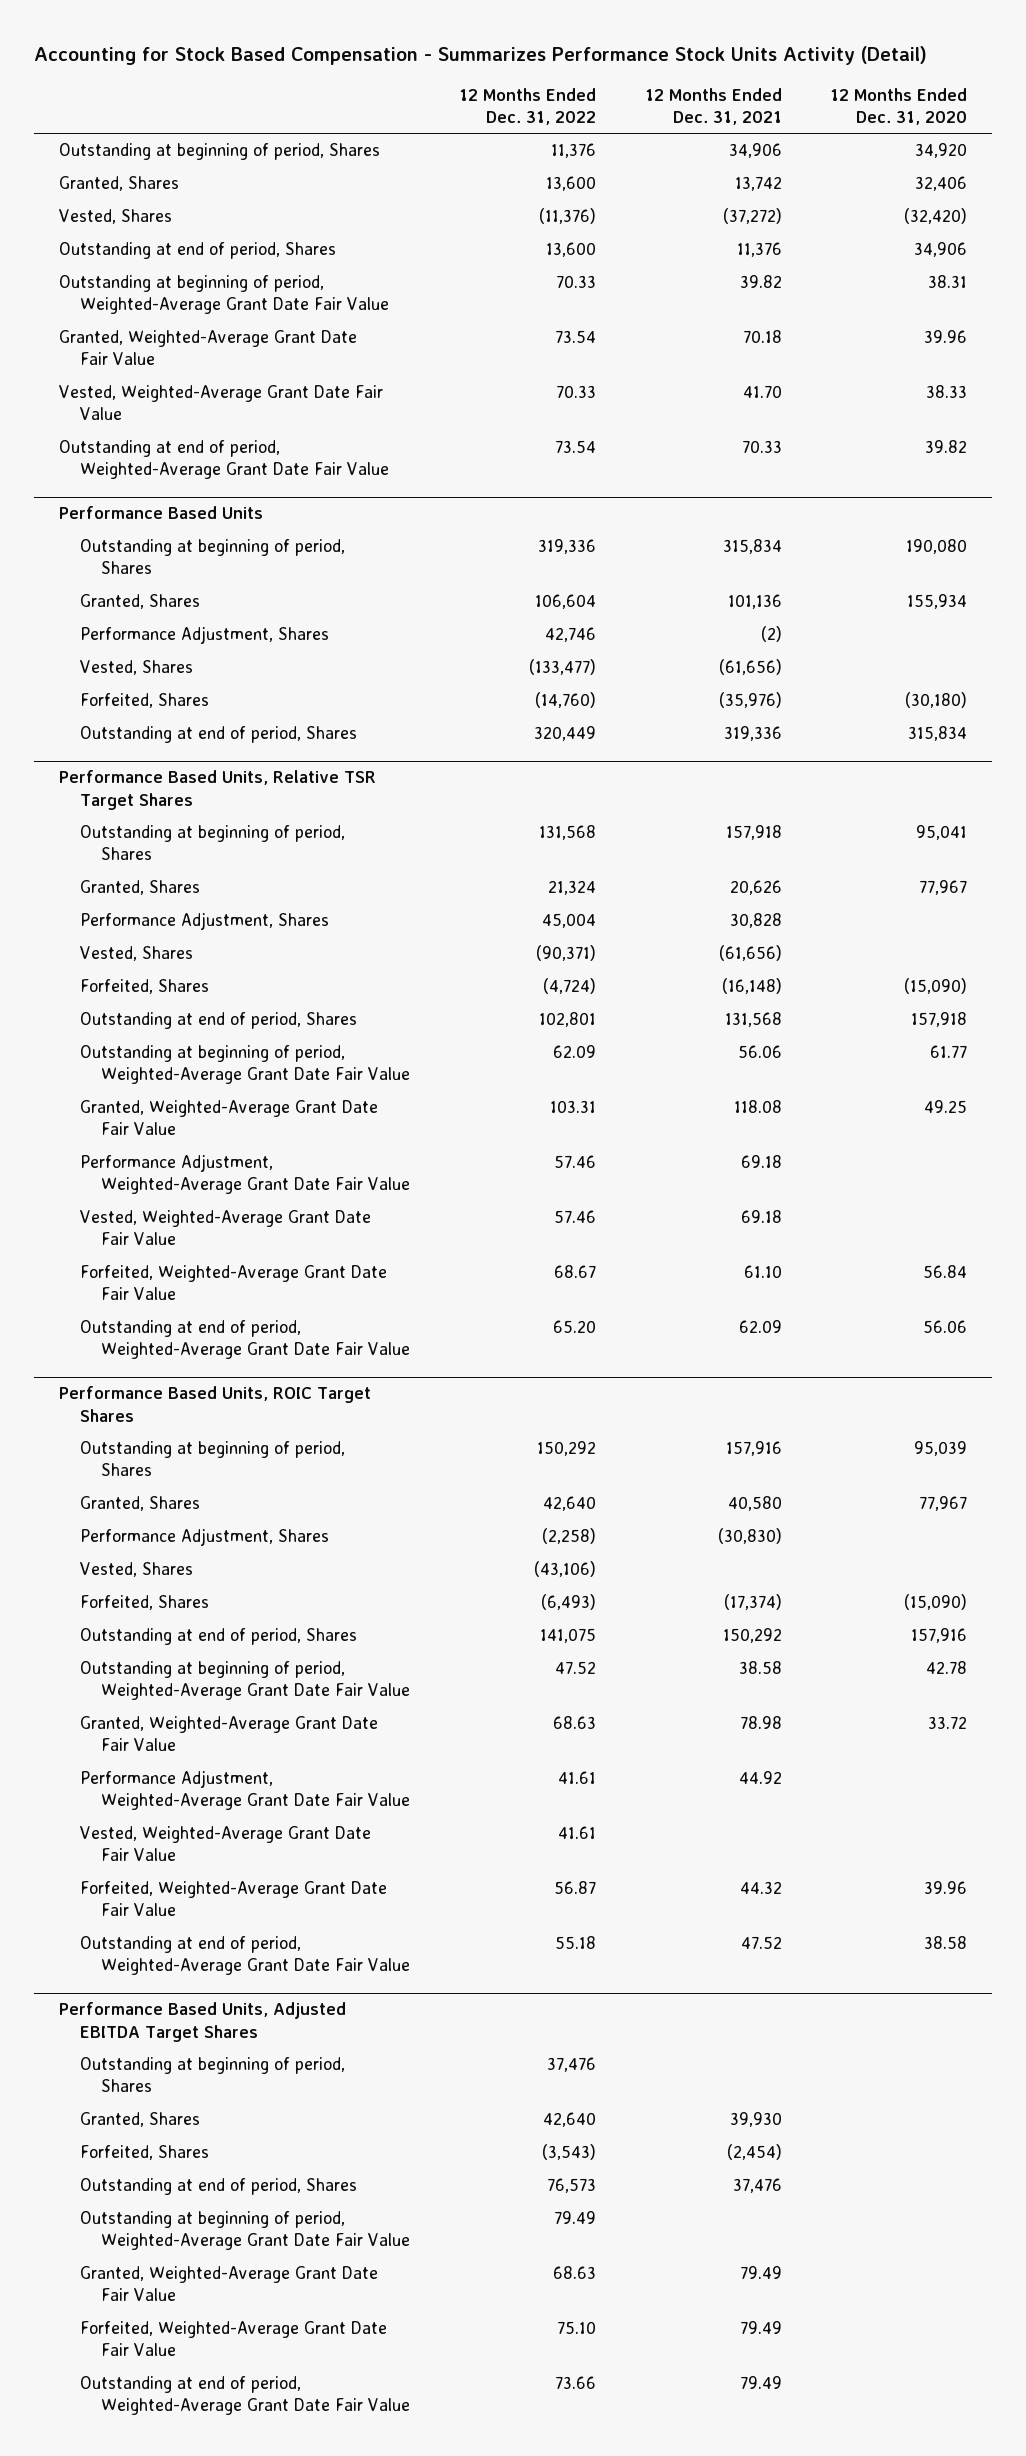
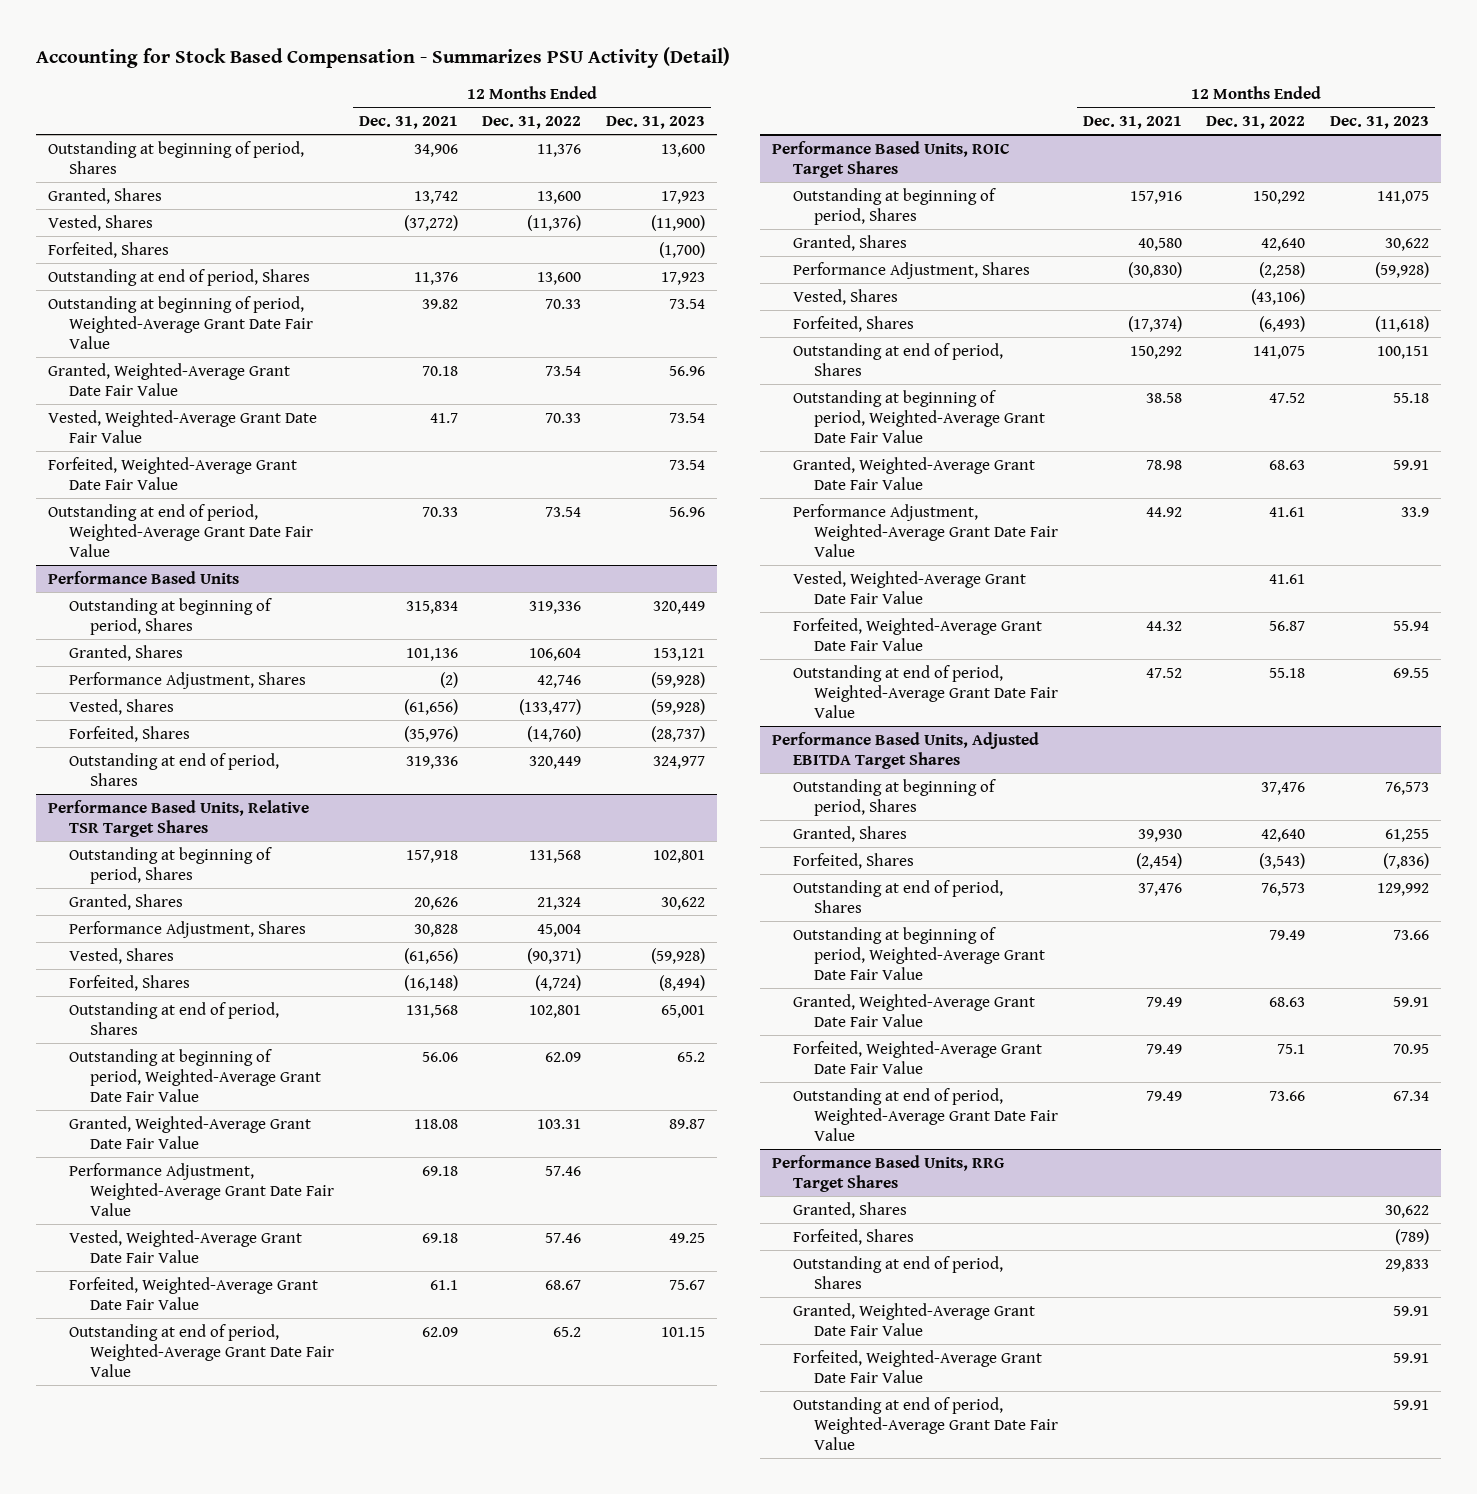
[34,46,928,66] Accounting for Stock Based Compensation - Summarizes Performance Stock Units Activity (Detail) -> [36,46,731,68] Accounting for Stock Based Compensation - Summarizes PSU Activity (Detail)
[830,87,968,126] 12 Months Ended Dec. 31, 2020 -> none
none -> [605,116,705,130] Dec. 31, 2023
none -> [48,241,170,258] Forfeited, Shares
[742,385,782,399] 41.70 -> [429,412,458,423] 41.7
none -> [48,456,298,490] Forfeited, Weighted-Average Grant Date Fair Value
[743,1265,782,1279] 61.10 -> [429,1279,458,1290] 61.1
[552,1320,596,1334] 65.20 -> [553,1326,582,1337] 65.2
[556,2321,596,2335] 75.10 -> [1277,1043,1306,1054] 75.1
none -> [772,1154,1005,1192] Performance Based Units, RRG Target Shares
none -> [793,1201,908,1218] Granted, Shares
none -> [793,1228,915,1245] Forfeited, Shares
none -> [793,1255,1004,1289] Outstanding at end of period, Shares
none -> [793,1302,1036,1336] Granted, Weighted-Average Grant Date Fair Value
none -> [793,1349,1043,1383] Forfeited, Weighted-Average Grant Date Fair Value
none -> [793,1396,1059,1450] Outstanding at end of period, Weighted-Average Grant Date Fair Value

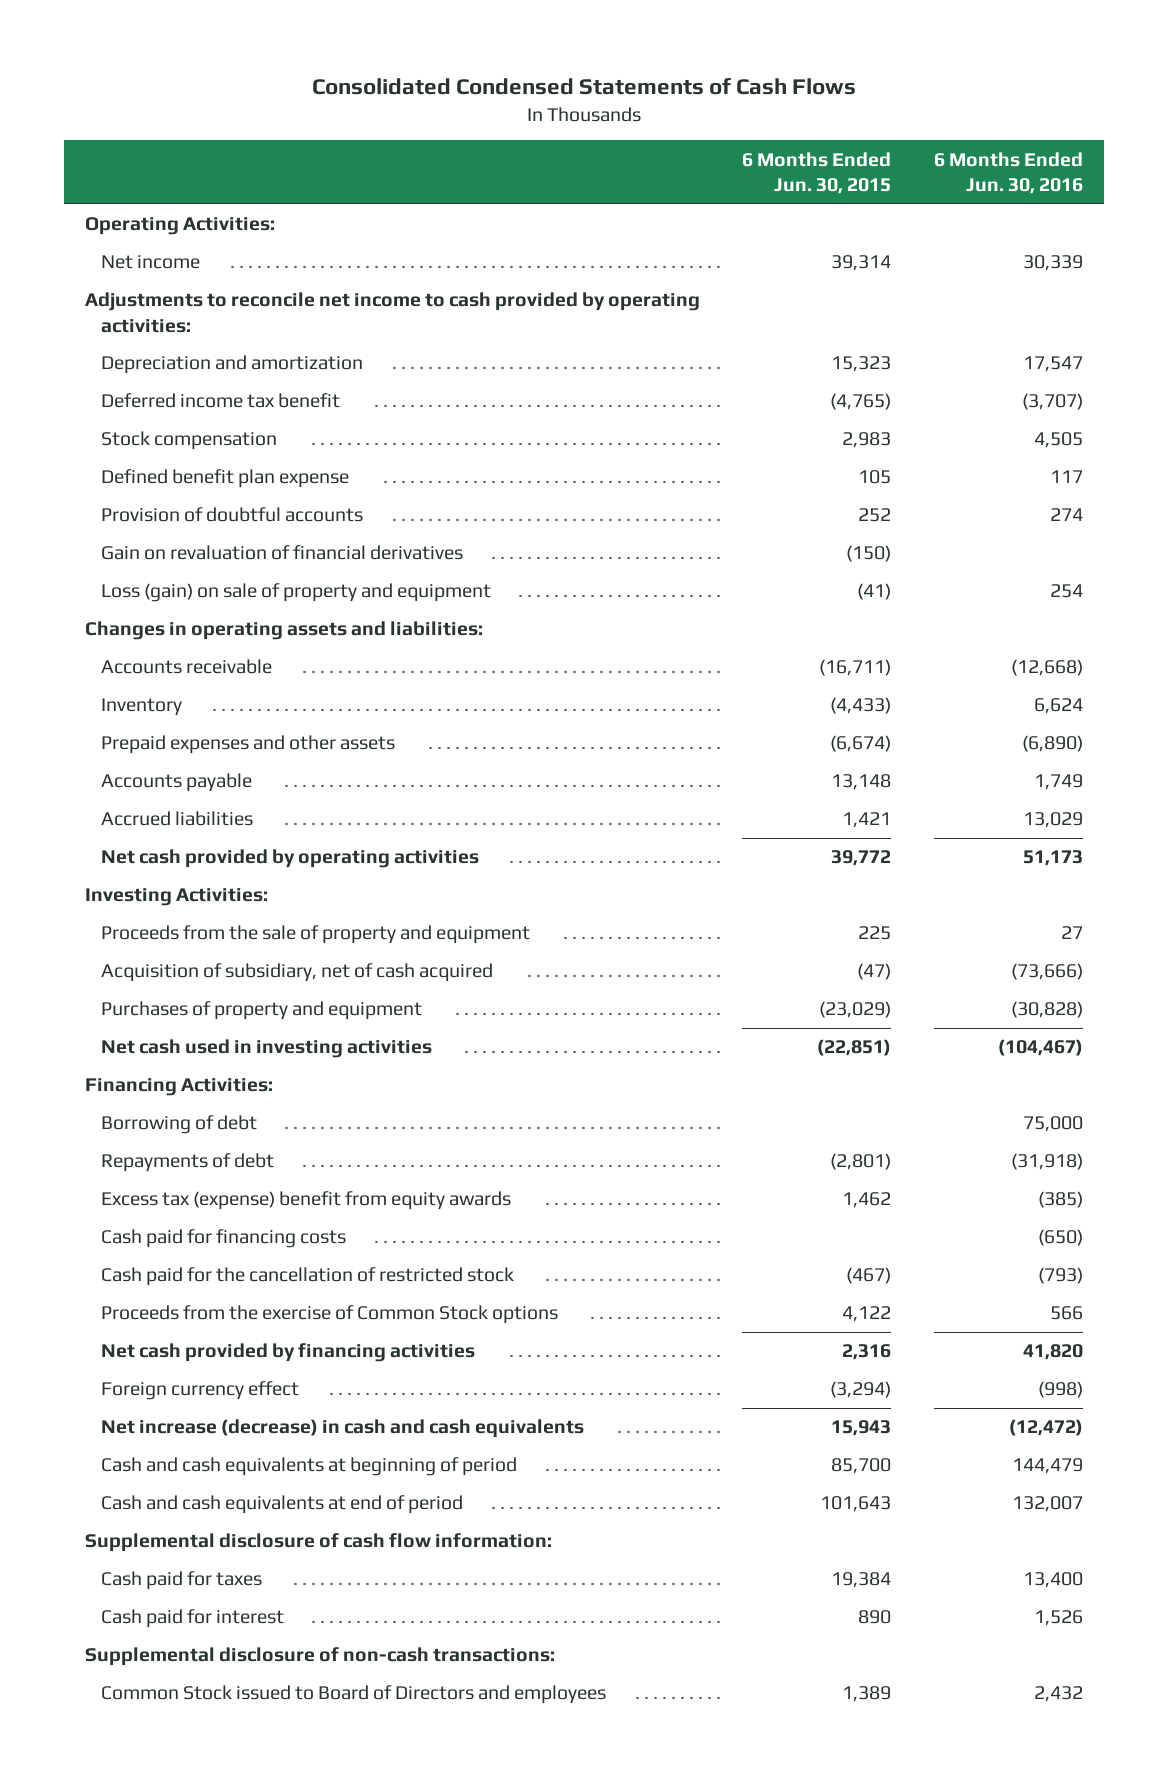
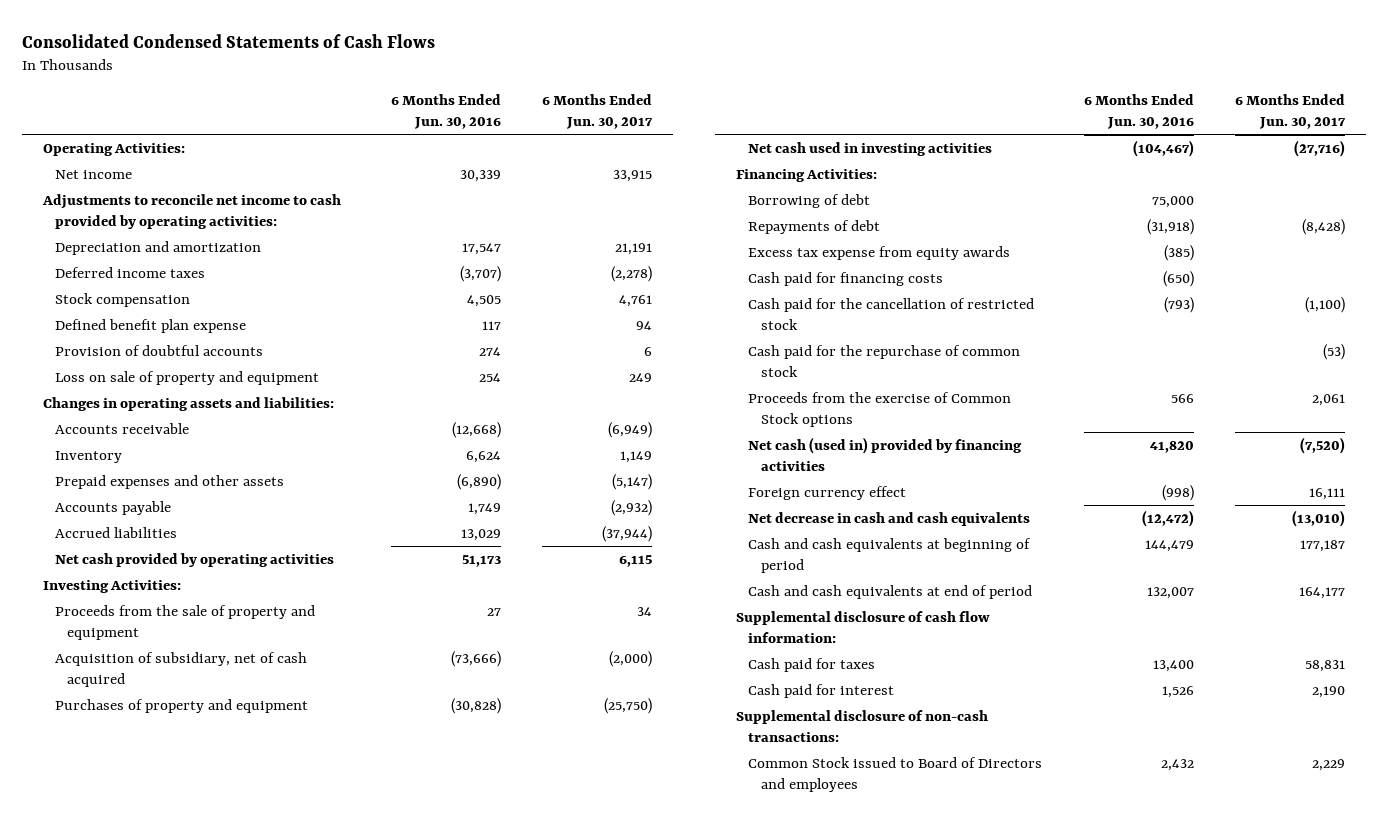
[742,151,892,194] 6 Months Ended Jun. 30, 2015 -> none
none -> [542,93,654,129] 6 Months Ended Jun. 30, 2017
[101,393,341,409] Deferred income tax benefit -> [54,266,205,278] Deferred income taxes
[101,545,464,561] Gain on revaluation of financial derivatives -> none
[101,583,492,603] Loss (gain) on sale of property and equipment -> [54,370,319,385] Loss on sale of property and equipment
[101,1191,512,1211] Excess tax (expense) benefit from equity awards -> [748,245,1011,260] Excess tax expense from equity awards
none -> [748,344,1021,377] Cash paid for the repurchase of common stock
[101,1343,476,1363] Net cash provided by financing activities -> [748,436,1023,471] Net cash (used in) provided by financing activities
[101,1419,585,1439] Net increase (decrease) in cash and cash equivalents -> [748,511,1031,526] Net decrease in cash and cash equivalents

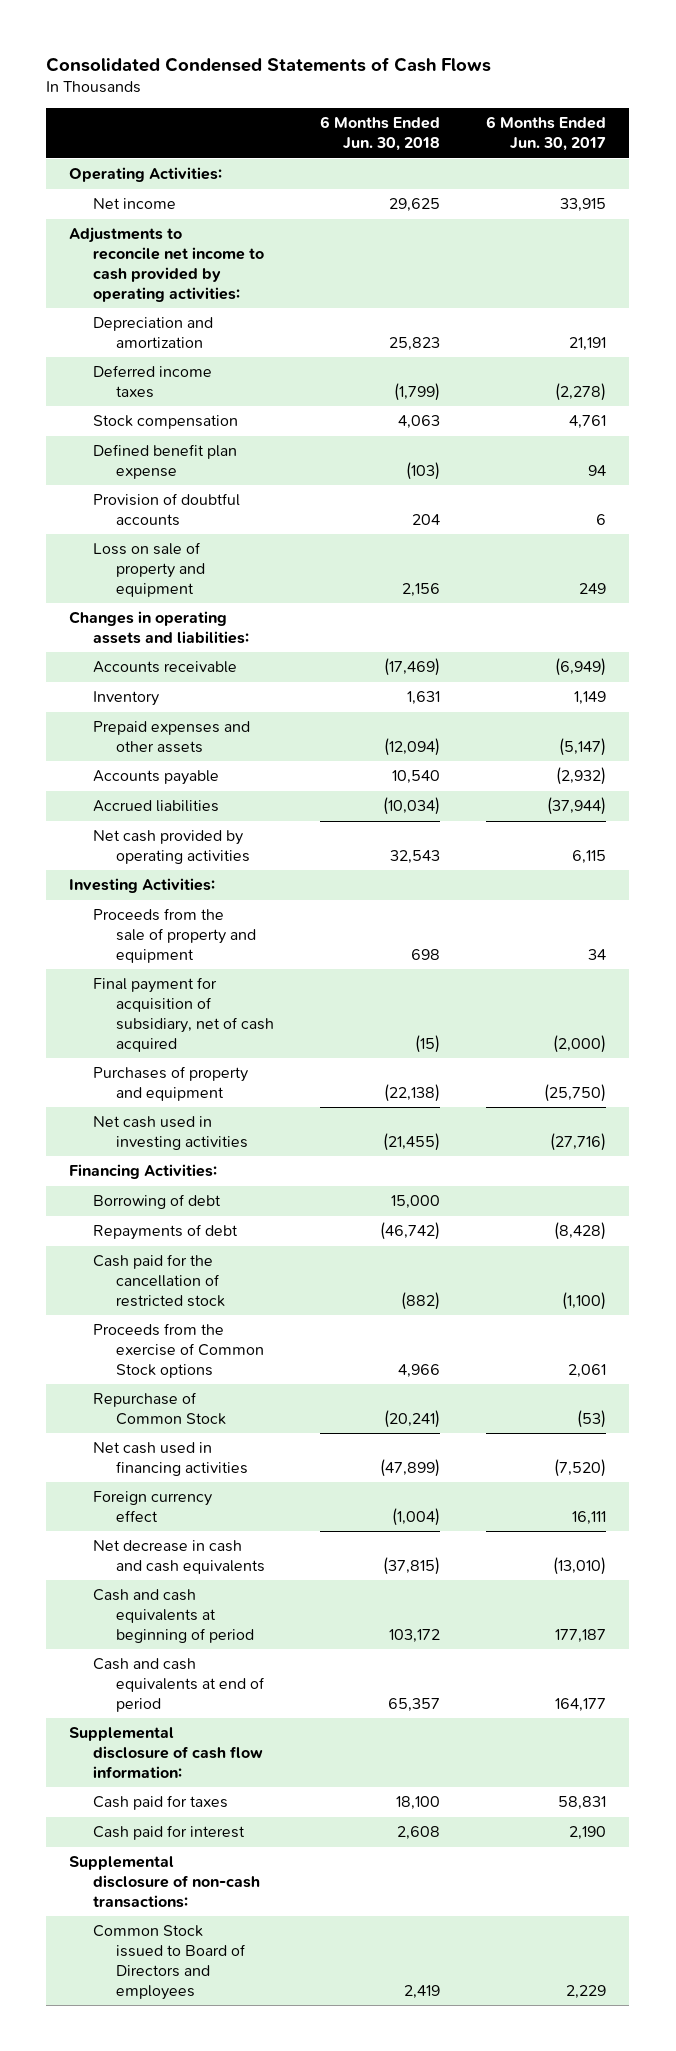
[390,93,501,129] 6 Months Ended Jun. 30, 2016 -> none
none -> [320,116,441,152] 6 Months Ended Jun. 30, 2018
[54,651,307,687] Acquisition of subsidiary, net of cash acquired -> [92,977,274,1053] Final payment for acquisition of subsidiary, net of cash acquired
[748,245,1011,260] Excess tax expense from equity awards -> none
[748,271,944,286] Cash paid for financing costs -> none
[748,344,1021,377] Cash paid for the repurchase of common stock -> none
none -> [92,1392,226,1426] Repurchase of Common Stock
[748,436,1023,471] Net cash (used in) provided by financing activities -> [92,1442,248,1477] Net cash used in financing activities

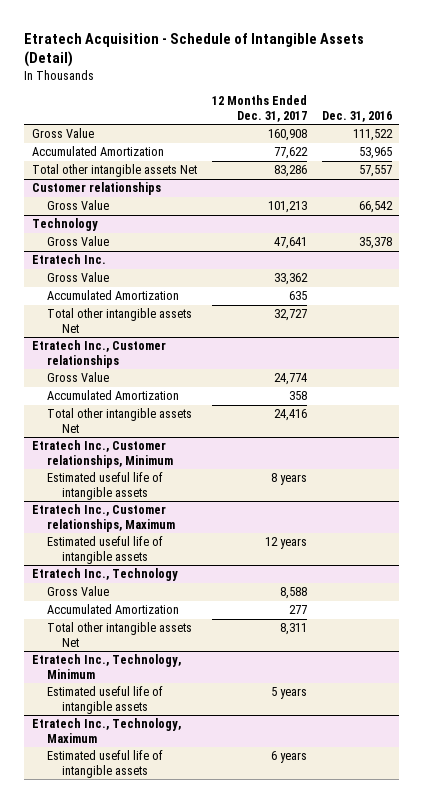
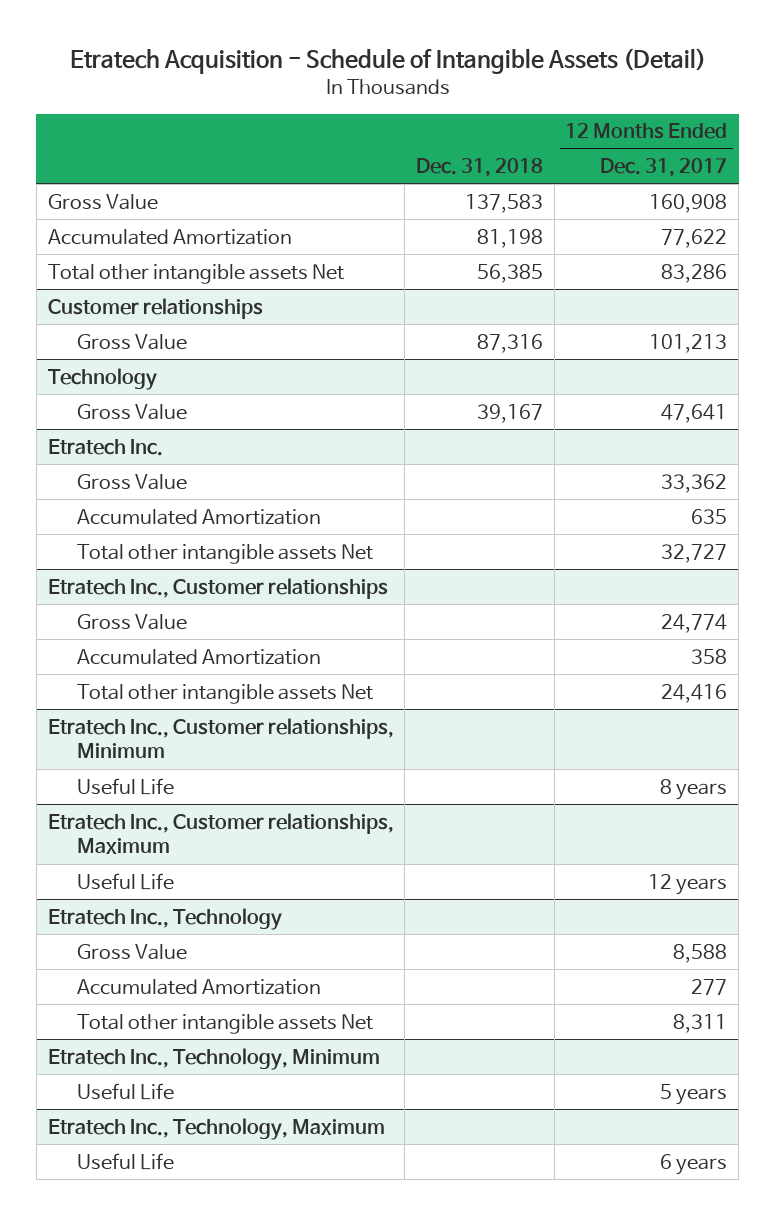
[321,110,392,122] Dec. 31, 2016 -> none
none -> [416,158,544,178] Dec. 31, 2018
[46,472,163,500] Estimated useful life of intangible assets -> [77,777,175,795] Useful Life
[46,536,163,564] Estimated useful life of intangible assets -> [77,872,175,890] Useful Life
[46,686,163,714] Estimated useful life of intangible assets -> [77,1082,175,1100] Useful Life
[46,750,163,778] Estimated useful life of intangible assets -> [77,1152,175,1170] Useful Life

